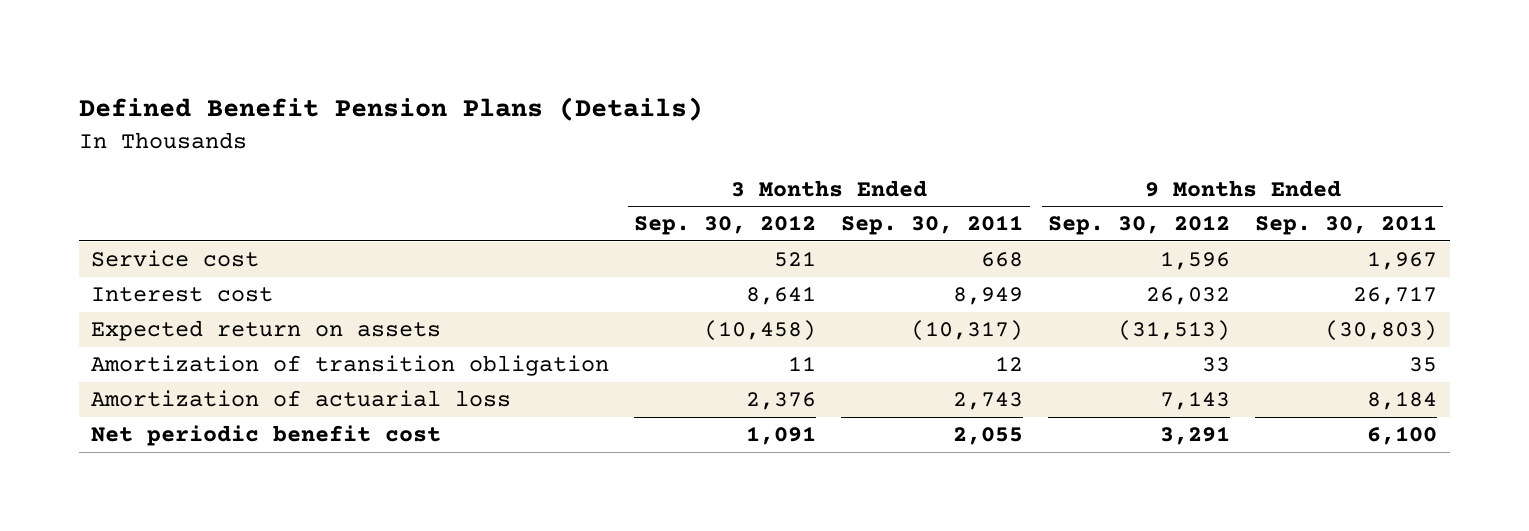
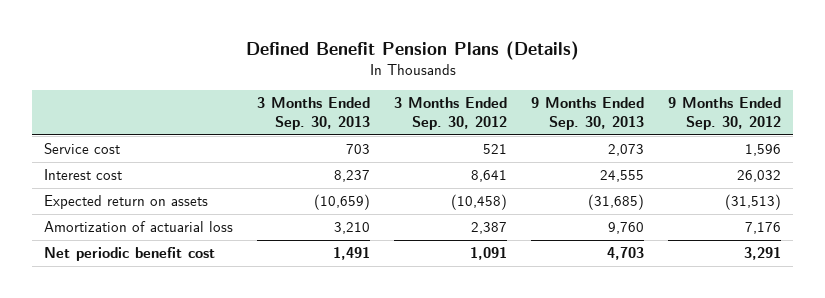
[841,215,1024,236] Sep. 30, 2011 -> none
[1255,215,1438,236] Sep. 30, 2011 -> none
none -> [256,97,370,131] 3 Months Ended Sep. 30, 2013
none -> [531,97,645,131] 9 Months Ended Sep. 30, 2013
[91,355,610,377] Amortization of transition obligation -> none
[746,392,817,411] 2,376 -> [471,222,508,235] 2,387
[1160,391,1231,411] 7,143 -> [745,222,782,235] 7,176

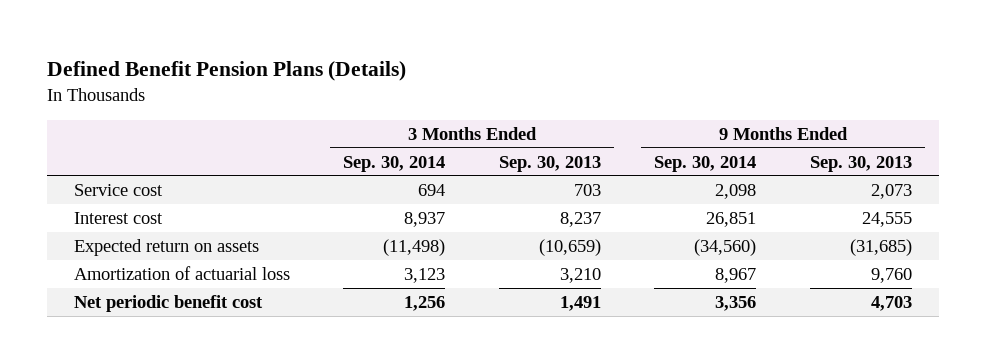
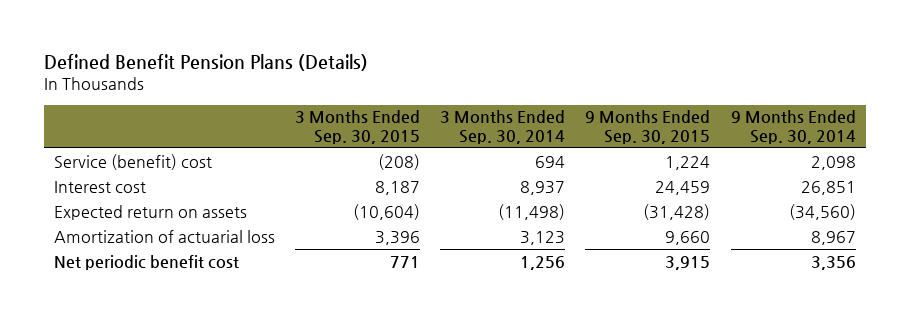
[498,155,601,172] Sep. 30, 2013 -> none
[809,155,912,172] Sep. 30, 2013 -> none
none -> [295,110,421,144] 3 Months Ended Sep. 30, 2015
none -> [585,110,711,144] 9 Months Ended Sep. 30, 2015
[74,183,164,196] Service cost -> [54,153,213,170] Service (benefit) cost

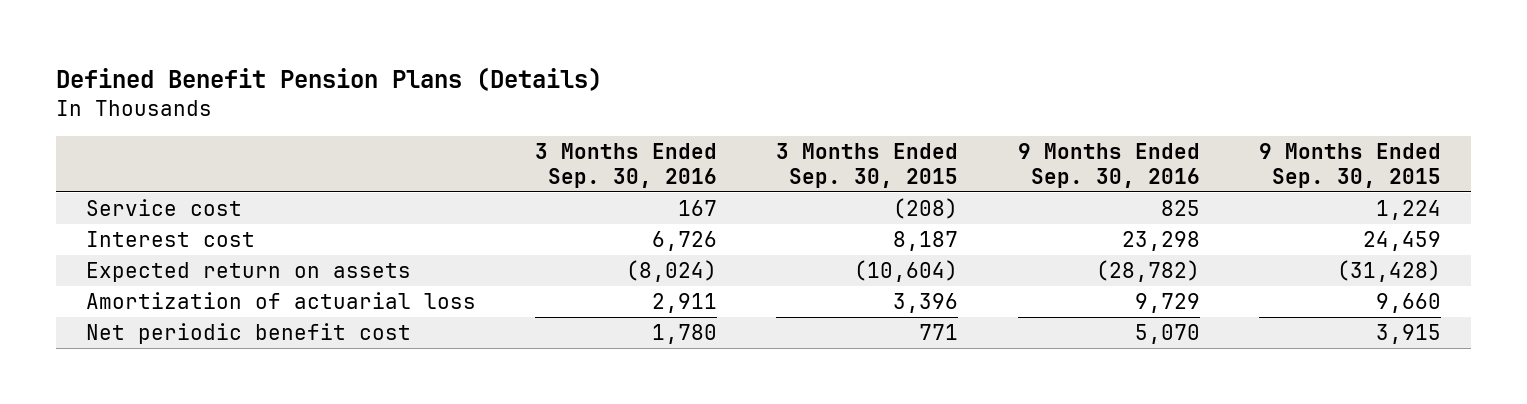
[440,110,566,144] 3 Months Ended Sep. 30, 2014 -> none
[730,110,856,144] 9 Months Ended Sep. 30, 2014 -> none
none -> [534,143,717,188] 3 Months Ended Sep. 30, 2016
none -> [1017,143,1200,188] 9 Months Ended Sep. 30, 2016
[54,153,213,170] Service (benefit) cost -> [85,199,242,217] Service cost

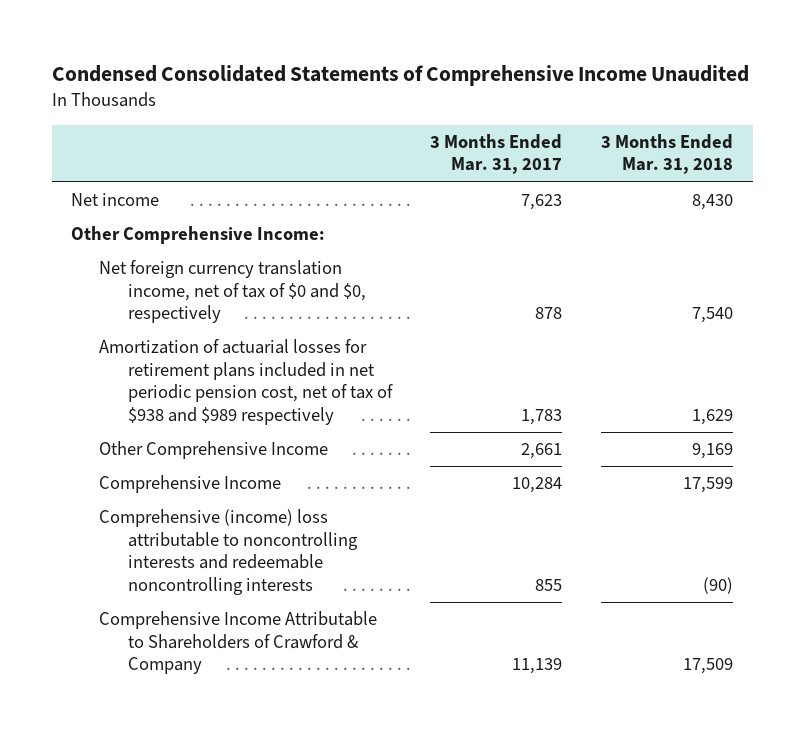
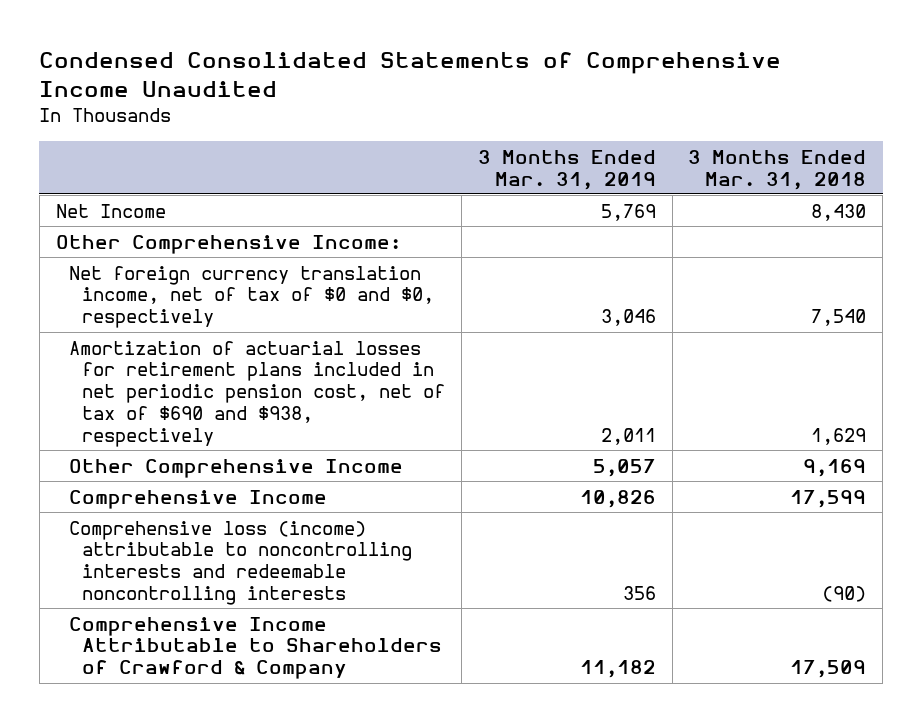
[430,134,563,175] 3 Months Ended Mar. 31, 2017 -> none
none -> [477,149,656,190] 3 Months Ended Mar. 31, 2019
[71,193,160,207] Net income -> [55,203,166,218] Net Income
[99,339,393,425] Amortization of actuarial losses for retirement plans included in net periodic pension cost, net of tax of $938 and $989 respectively -> [69,340,446,447] Amortization of actuarial losses for retirement plans included in net periodic pension cost, net of tax of $690 and $938, respectively
[99,509,358,595] Comprehensive (income) loss attributable to noncontrolling interests and redeemable noncontrolling interests -> [69,520,413,605] Comprehensive loss (income) attributable to noncontrolling interests and redeemable noncontrolling interests

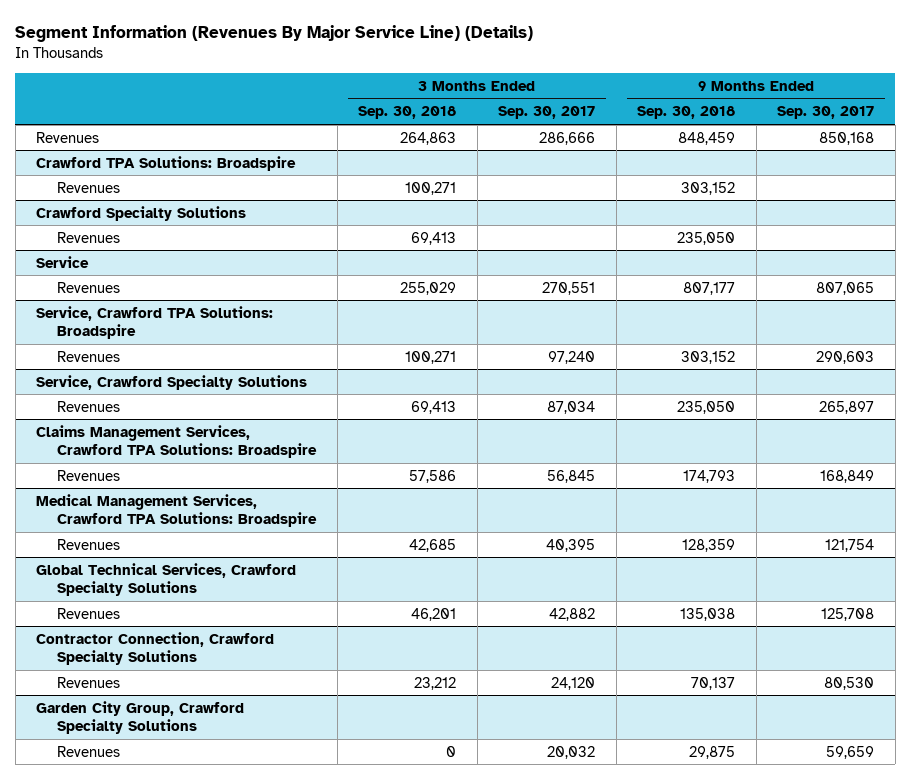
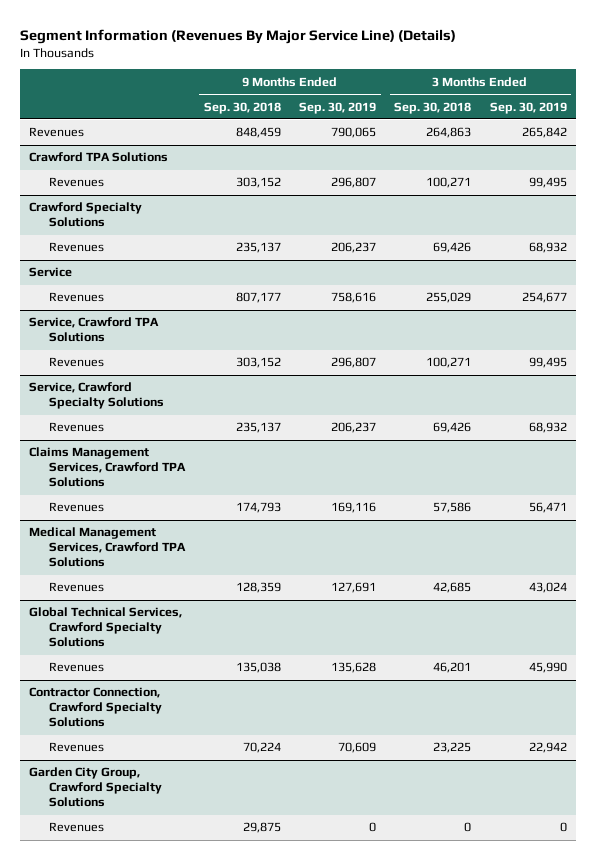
[498,106,596,120] Sep. 30, 2017 -> none
[777,106,875,120] Sep. 30, 2017 -> none
none -> [299,101,377,114] Sep. 30, 2019
none -> [489,101,567,114] Sep. 30, 2019
[36,155,297,171] Crawford TPA Solutions: Broadspire -> [29,152,169,163] Crawford TPA Solutions
[411,231,457,245] 69,413 -> [433,242,472,254] 69,426
[677,231,736,245] 235,050 -> [235,242,281,254] 235,137
[36,305,274,339] Service, Crawford TPA Solutions: Broadspire -> [29,317,160,343] Service, Crawford TPA Solutions
[411,400,457,414] 69,413 -> [433,422,472,434] 69,426
[677,400,736,414] 235,050 -> [235,422,281,434] 235,137
[36,424,318,458] Claims Management Services, Crawford TPA Solutions: Broadspire -> [29,447,187,488] Claims Management Services, Crawford TPA Solutions
[36,493,318,527] Medical Management Services, Crawford TPA Solutions: Broadspire -> [29,527,187,568] Medical Management Services, Crawford TPA Solutions
[414,676,457,690] 23,212 -> [433,742,472,754] 23,225
[691,676,736,690] 70,137 -> [242,742,281,754] 70,224

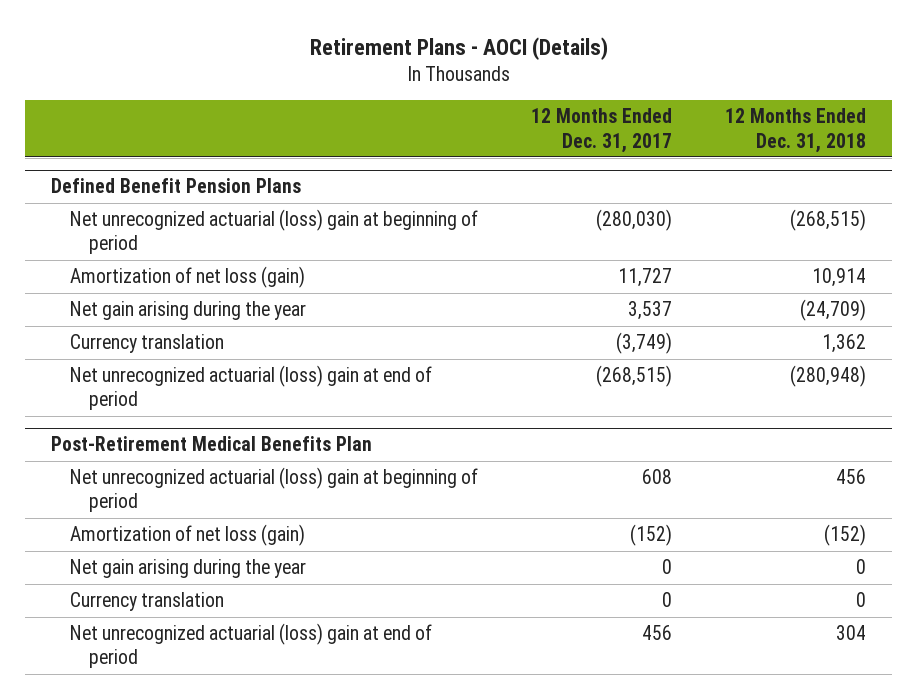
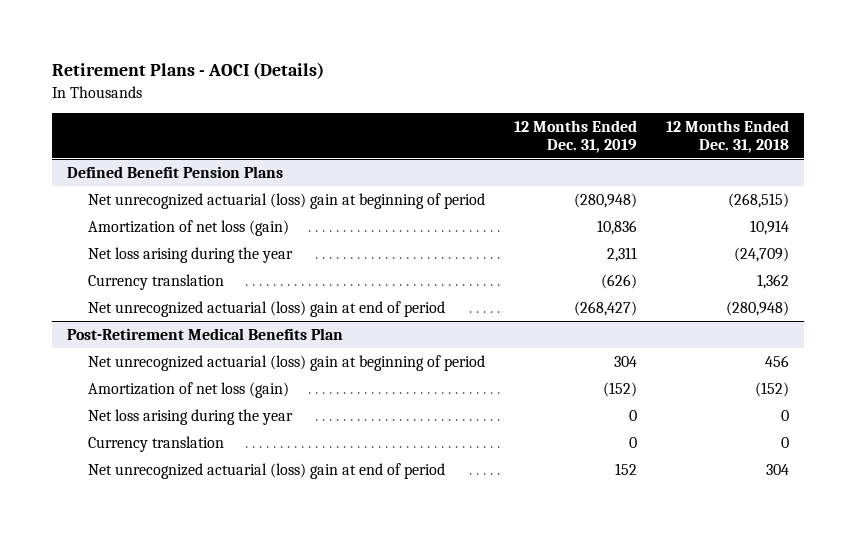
[531,108,673,153] 12 Months Ended Dec. 31, 2017 -> none
none -> [514,119,638,153] 12 Months Ended Dec. 31, 2019
[70,301,307,321] Net gain arising during the year -> [88,246,294,263] Net loss arising during the year
[70,559,307,579] Net gain arising during the year -> [88,408,294,425] Net loss arising during the year

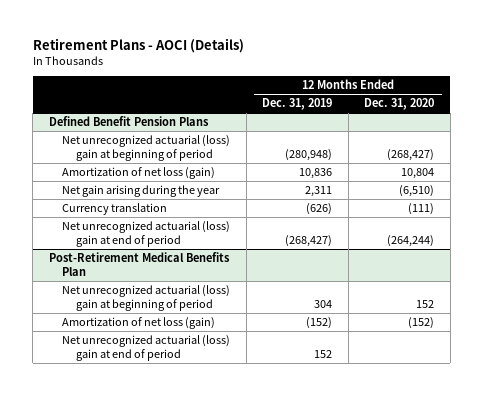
[666,119,790,153] 12 Months Ended Dec. 31, 2018 -> none
none -> [364,98,435,111] Dec. 31, 2020
[88,246,294,263] Net loss arising during the year -> [62,185,221,198] Net gain arising during the year
[88,408,294,425] Net loss arising during the year -> none
[88,435,225,452] Currency translation -> none

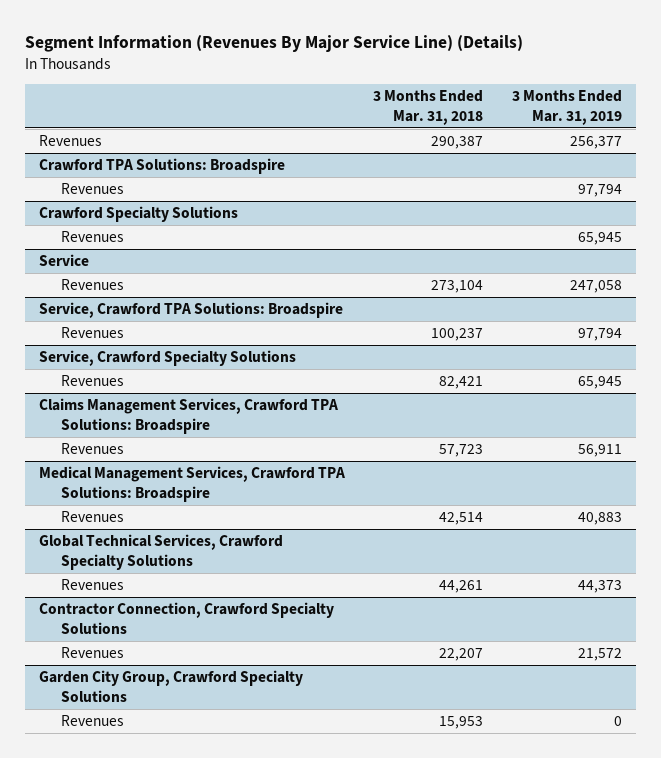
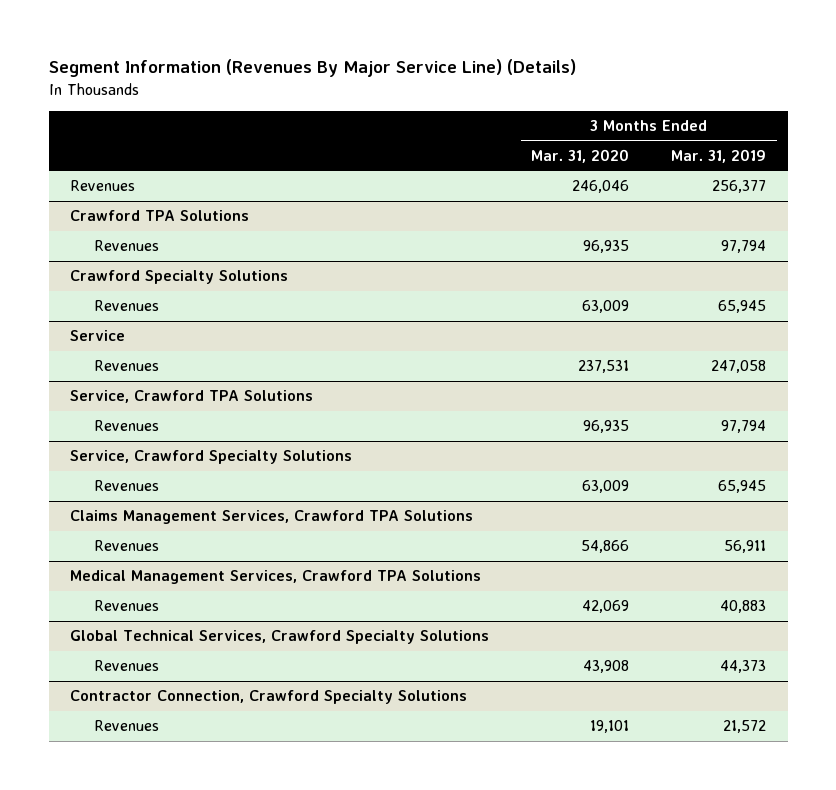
[373,90,484,125] 3 Months Ended Mar. 31, 2018 -> none
none -> [531,148,630,163] Mar. 31, 2020
[38,158,285,175] Crawford TPA Solutions: Broadspire -> [69,210,249,222] Crawford TPA Solutions
[38,302,343,319] Service, Crawford TPA Solutions: Broadspire -> [69,390,313,404] Service, Crawford TPA Solutions
[38,398,338,434] Claims Management Services, Crawford TPA Solutions: Broadspire -> [69,510,473,525] Claims Management Services, Crawford TPA Solutions
[38,466,345,502] Medical Management Services, Crawford TPA Solutions: Broadspire -> [69,570,481,585] Medical Management Services, Crawford TPA Solutions
[38,670,303,702] Garden City Group, Crawford Specialty Solutions -> none
[61,715,125,727] Revenues -> none

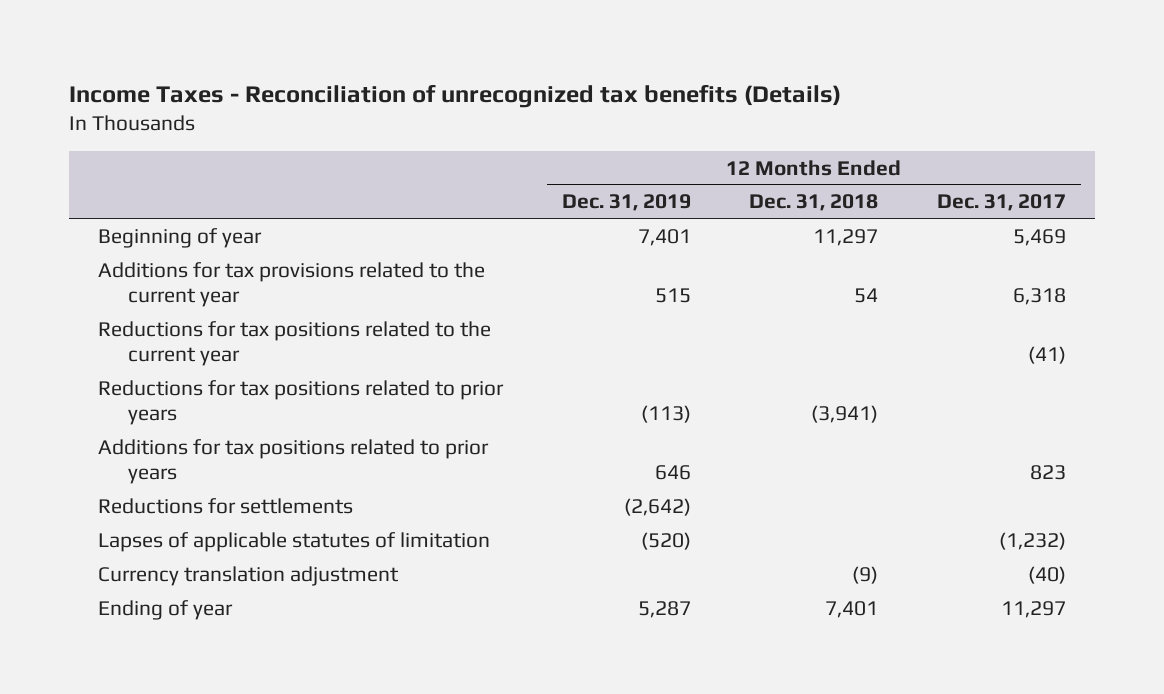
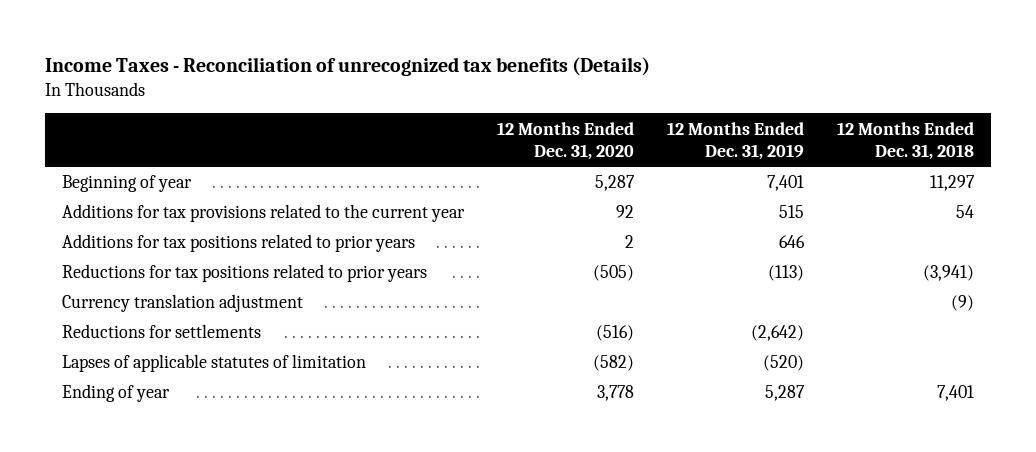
[936,194,1066,212] Dec. 31, 2017 -> none
none -> [496,121,634,161] 12 Months Ended Dec. 31, 2020
[98,320,492,366] Reductions for tax positions related to the current year -> none
[98,379,505,425] Reductions for tax positions related to prior years -> [61,264,427,283] Reductions for tax positions related to prior years
[98,565,400,586] Currency translation adjustment -> [61,294,303,313] Currency translation adjustment

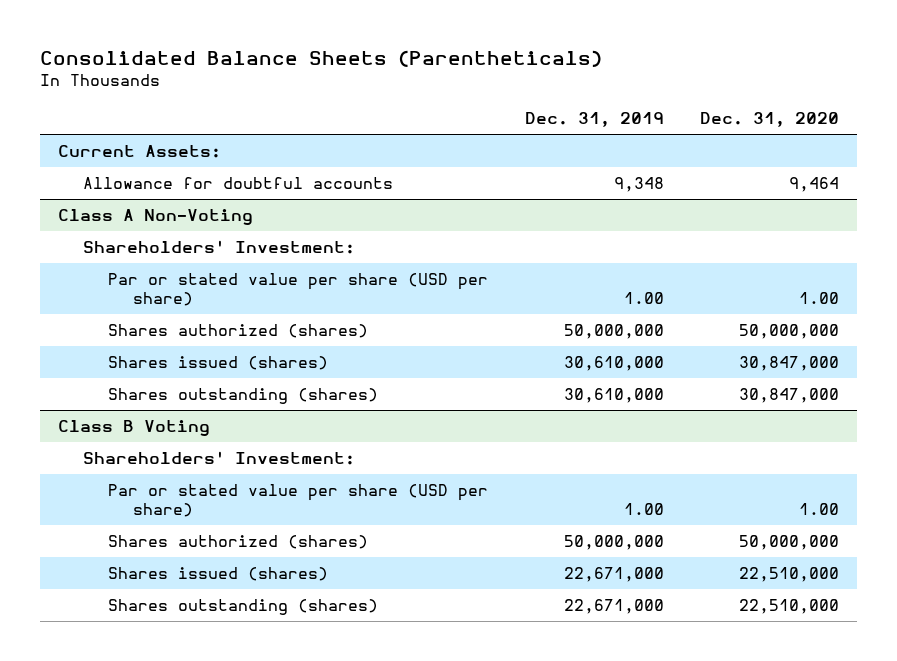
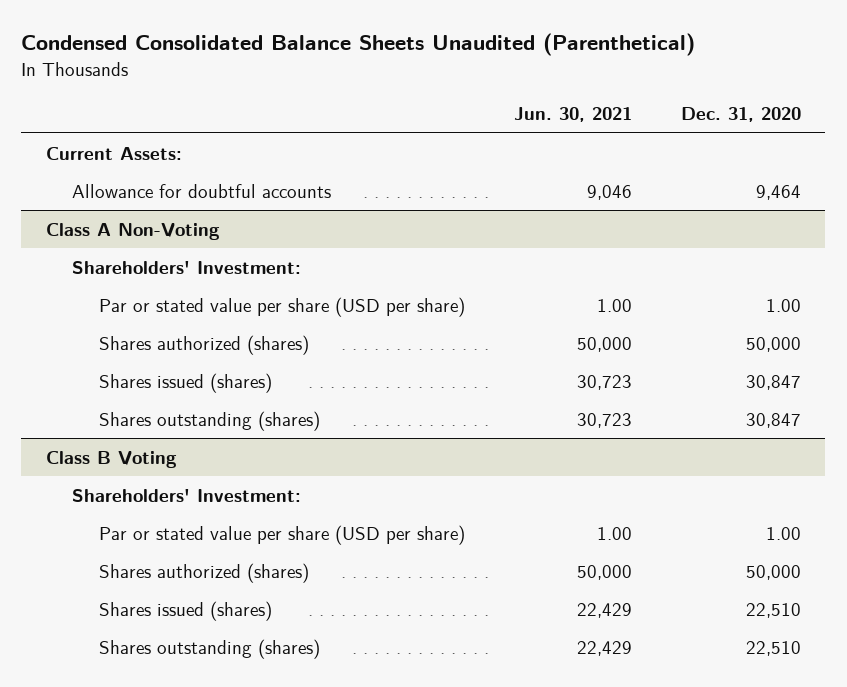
[39,49,602,67] Consolidated Balance Sheets (Parentheticals) -> [21,33,696,57] Condensed Consolidated Balance Sheets Unaudited (Parenthetical)
[524,112,664,128] Dec. 31, 2019 -> none
none -> [513,107,632,123] Jun. 30, 2021
[739,323,840,339] 50,000,000 -> [745,336,801,352] 50,000
[739,355,840,371] 30,847,000 -> [745,374,801,390] 30,847
[739,387,840,403] 30,847,000 -> [745,412,801,428] 30,847
[739,534,840,550] 50,000,000 -> [745,564,801,580] 50,000
[739,566,840,582] 22,510,000 -> [745,602,801,618] 22,510
[739,598,840,614] 22,510,000 -> [745,640,801,656] 22,510

